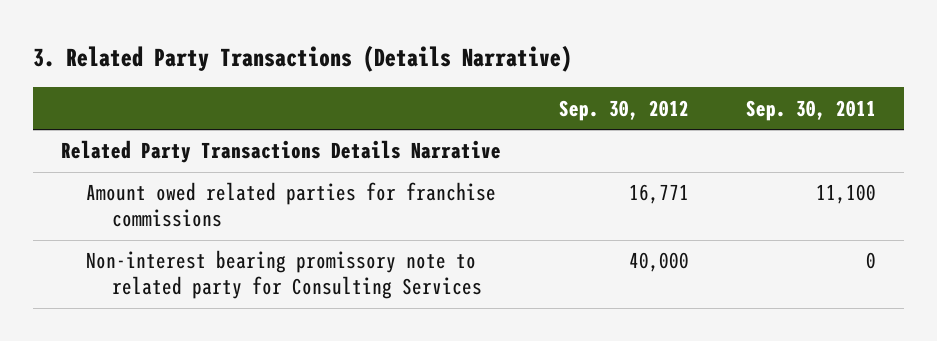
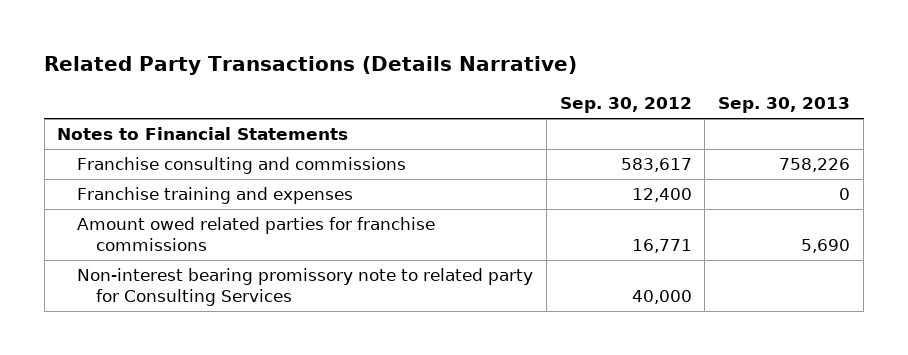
[32,45,572,73] 3. Related Party Transactions (Details Narrative) -> [44,55,578,75] Related Party Transactions (Details Narrative)
[745,99,876,121] Sep. 30, 2011 -> none
none -> [718,97,851,114] Sep. 30, 2013
[61,140,502,164] Related Party Transactions Details Narrative -> none
none -> [57,127,349,141] Notes to Financial Statements
none -> [76,157,406,175] Franchise consulting and commissions
none -> [76,187,353,205] Franchise training and expenses

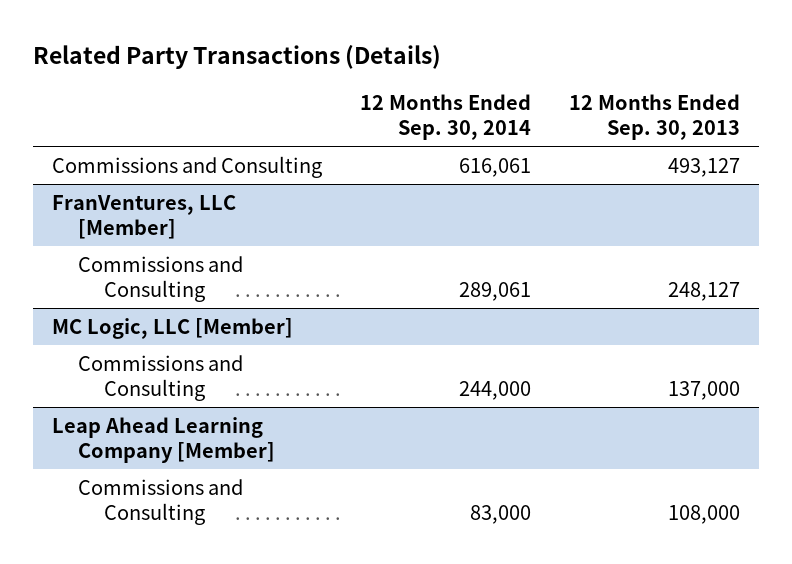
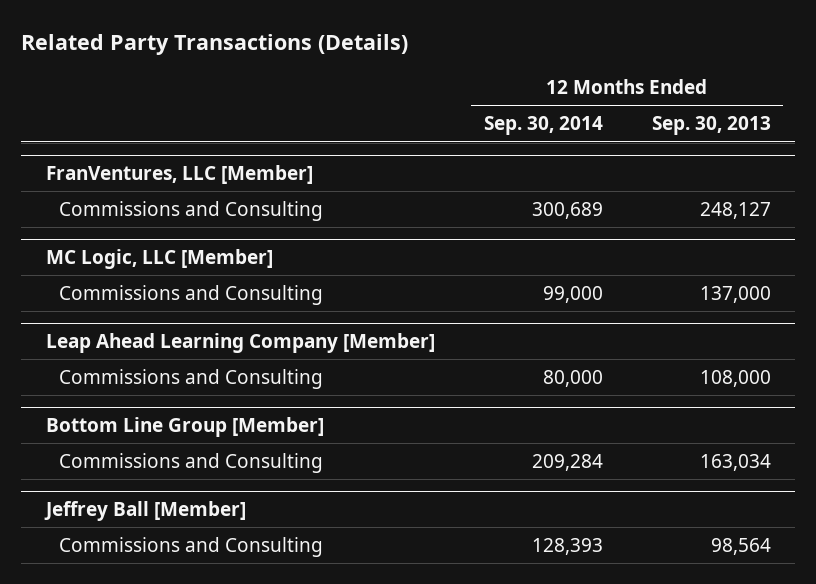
[51,155,322,178] Commissions and Consulting -> none
[458,281,531,301] 289,061 -> [531,201,603,219] 300,689
[458,380,531,400] 244,000 -> [542,285,603,303] 99,000
[469,504,531,524] 83,000 -> [542,369,603,387] 80,000
none -> [45,417,324,438] Bottom Line Group [Member]
none -> [58,452,323,473] Commissions and Consulting
none -> [43,501,246,522] Jeffrey Ball [Member]
none -> [58,536,323,557] Commissions and Consulting

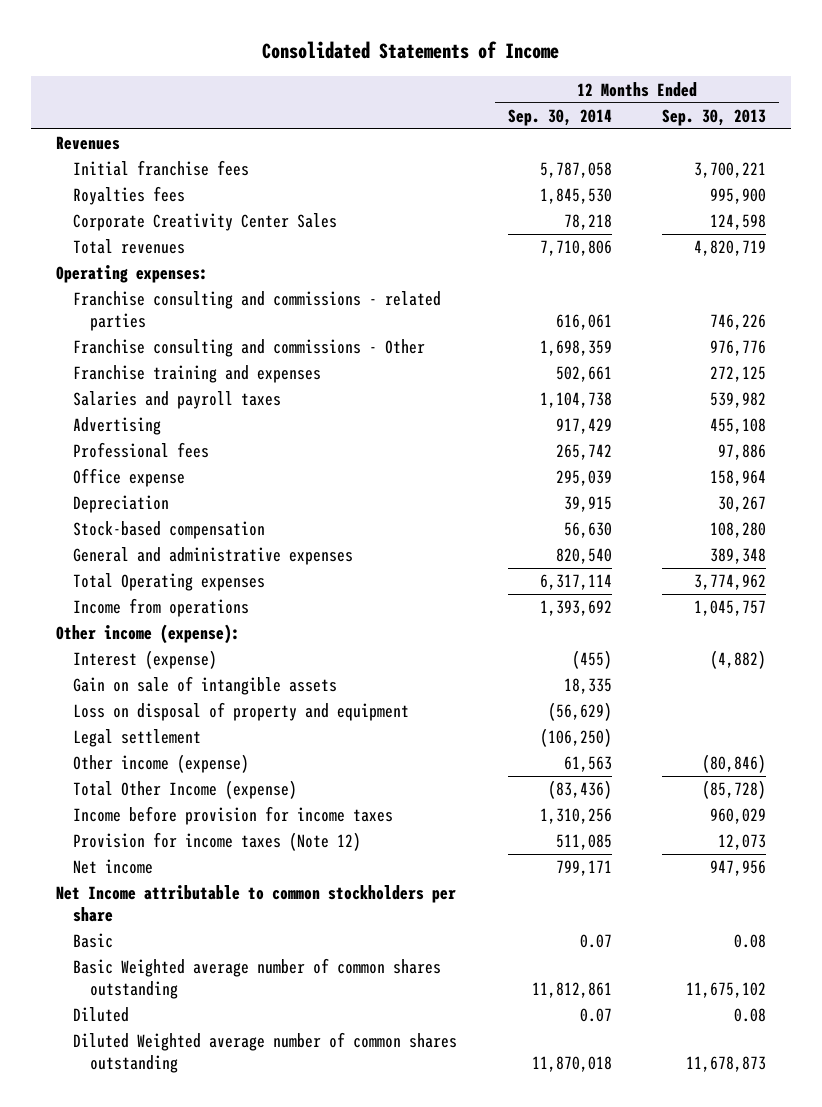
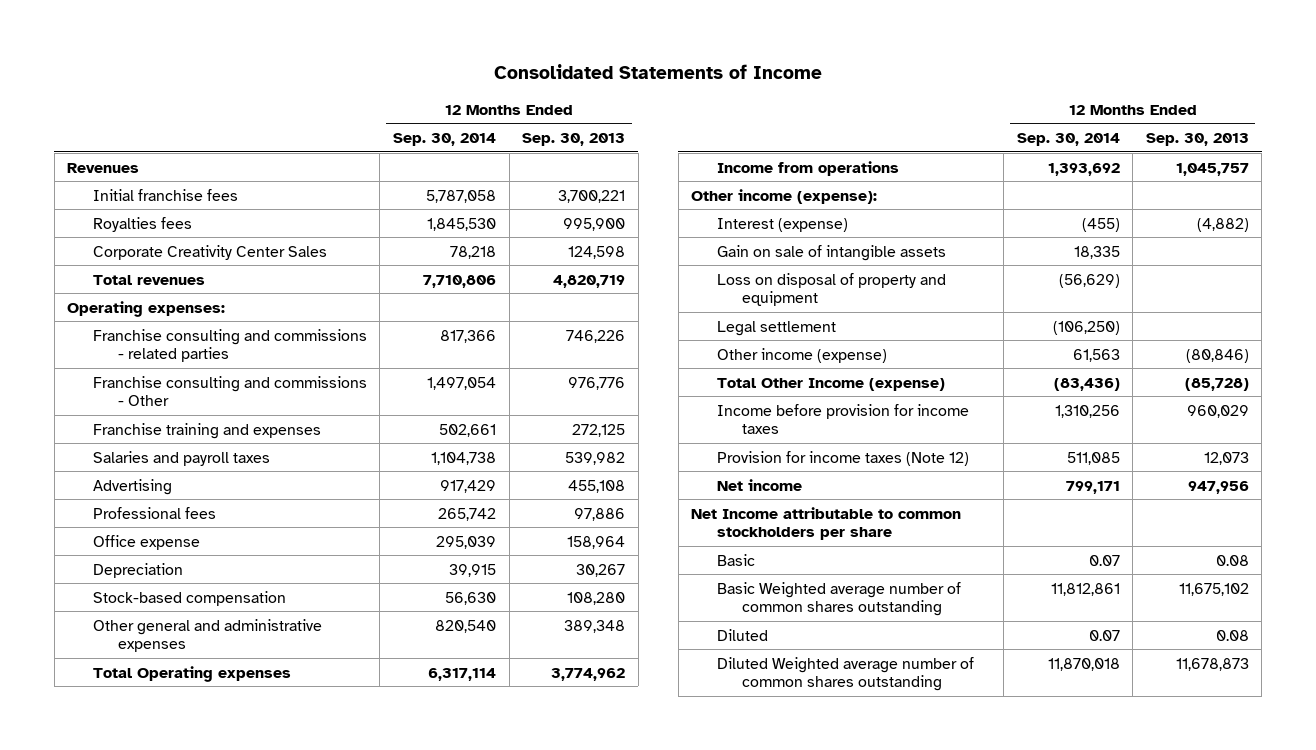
[555,314,612,331] 616,061 -> [440,329,497,343] 817,366
[539,340,612,357] 1,698,359 -> [427,376,497,390] 1,497,054
[73,547,354,566] General and administrative expenses -> [92,618,322,653] Other general and administrative expenses

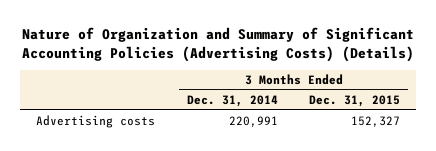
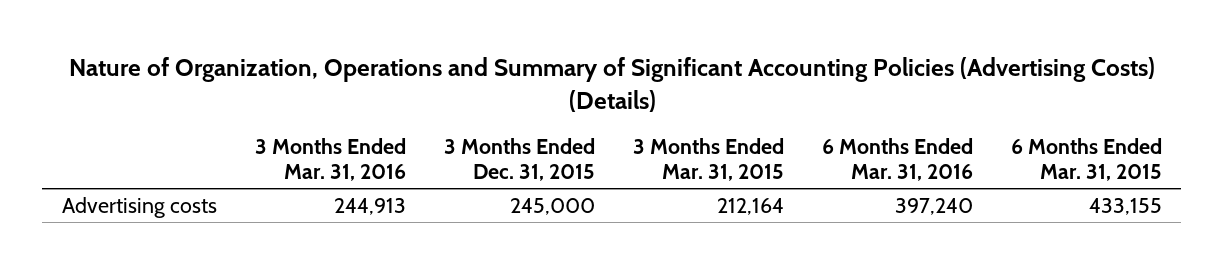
[22,26,415,62] Nature of Organization and Summary of Significant Accounting Policies (Advertising Costs) (Details) -> [68,56,1155,112] Nature of Organization, Operations and Summary of Significant Accounting Policies (Advertising Costs) (Details)
[186,95,278,108] Dec. 31, 2014 -> none
none -> [254,137,406,182] 3 Months Ended Mar. 31, 2016
none -> [633,137,785,182] 3 Months Ended Mar. 31, 2015
none -> [822,137,974,182] 6 Months Ended Mar. 31, 2016
none -> [1011,137,1163,182] 6 Months Ended Mar. 31, 2015
[351,116,401,128] 152,327 -> [509,197,595,215] 245,000

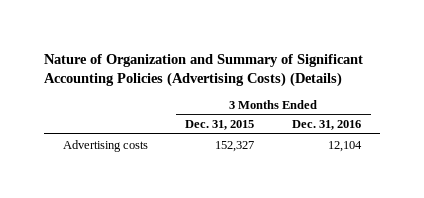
[68,56,1155,112] Nature of Organization, Operations and Summary of Significant Accounting Policies (Advertising Costs) (Details) -> [44,53,364,88] Nature of Organization and Summary of Significant Accounting Policies (Advertising Costs) (Details)
[254,137,406,182] 3 Months Ended Mar. 31, 2016 -> none
[633,137,785,182] 3 Months Ended Mar. 31, 2015 -> none
[822,137,974,182] 6 Months Ended Mar. 31, 2016 -> none
[1011,137,1163,182] 6 Months Ended Mar. 31, 2015 -> none
none -> [292,120,362,131] Dec. 31, 2016
[509,197,595,215] 245,000 -> [215,140,255,152] 152,327

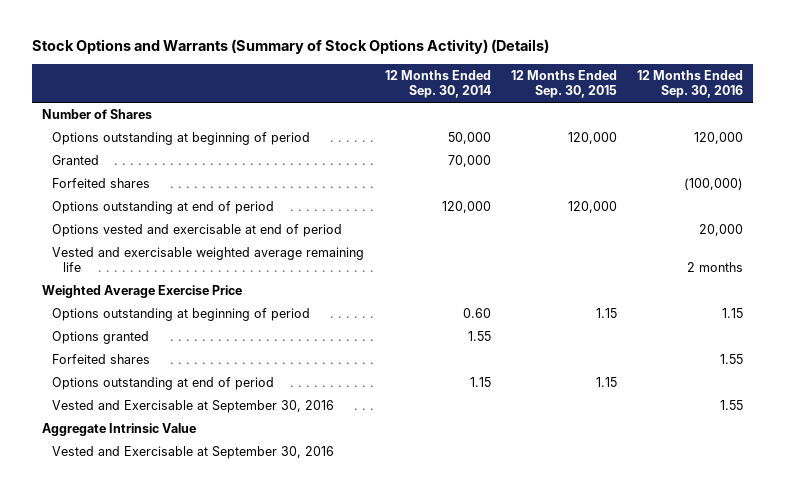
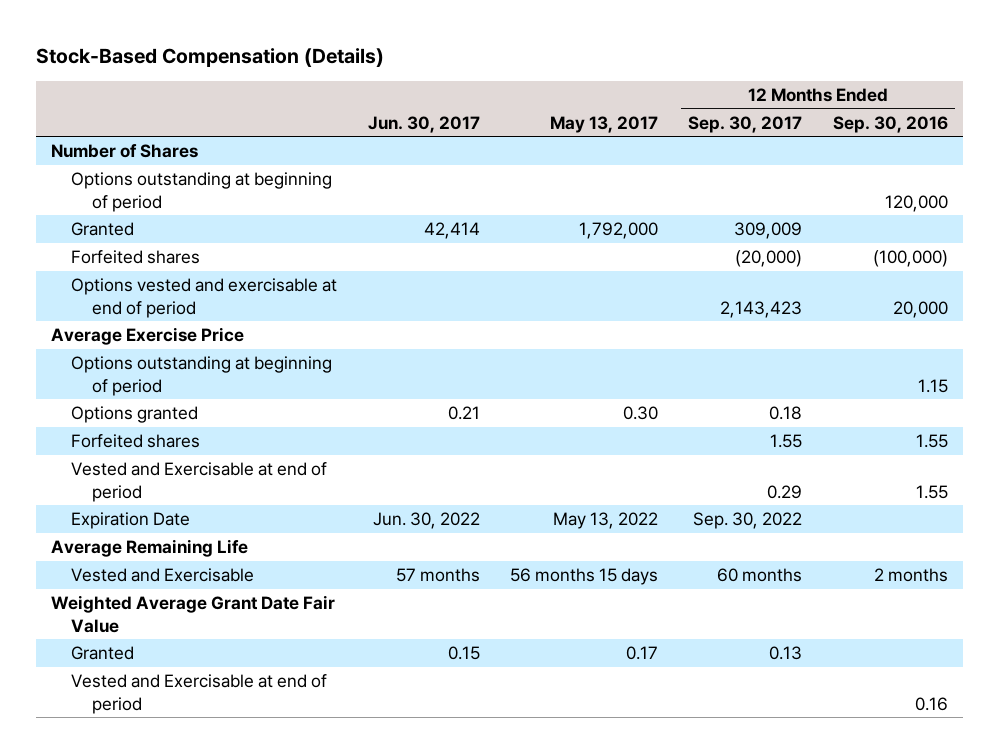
[31,39,549,55] Stock Options and Warrants (Summary of Stock Options Activity) (Details) -> [36,48,385,68] Stock-Based Compensation (Details)
[384,70,491,99] 12 Months Ended Sep. 30, 2014 -> none
[510,70,617,99] 12 Months Ended Sep. 30, 2015 -> none
none -> [367,115,480,133] Jun. 30, 2017
none -> [550,115,659,133] May 13, 2017
none -> [688,115,803,133] Sep. 30, 2017
[52,201,275,215] Options outstanding at end of period -> none
[52,247,365,273] Vested and exercisable weighted average remaining life -> none
[41,285,242,299] Weighted Average Exercise Price -> [51,327,245,346] Average Exercise Price
[52,377,275,391] Options outstanding at end of period -> none
[52,446,335,460] Vested and Exercisable at September 30, 2016 -> none
[52,400,335,414] Vested and Exercisable at September 30, 2016 -> [71,462,328,502] Vested and Exercisable at end of period
none -> [71,512,191,530] Expiration Date
[41,423,196,437] Aggregate Intrinsic Value -> [51,539,249,558] Average Remaining Life
none -> [71,568,255,583] Vested and Exercisable
none -> [51,595,336,633] Weighted Average Grant Date Fair Value
none -> [71,646,135,661] Granted
none -> [71,674,328,714] Vested and Exercisable at end of period

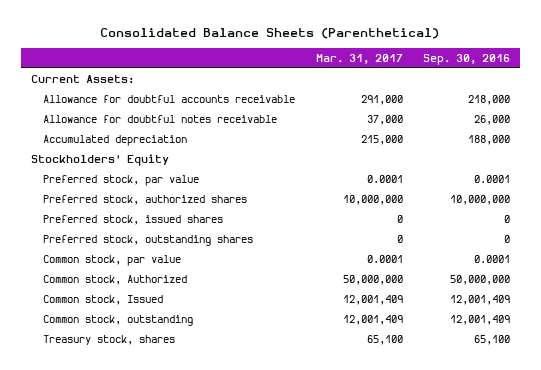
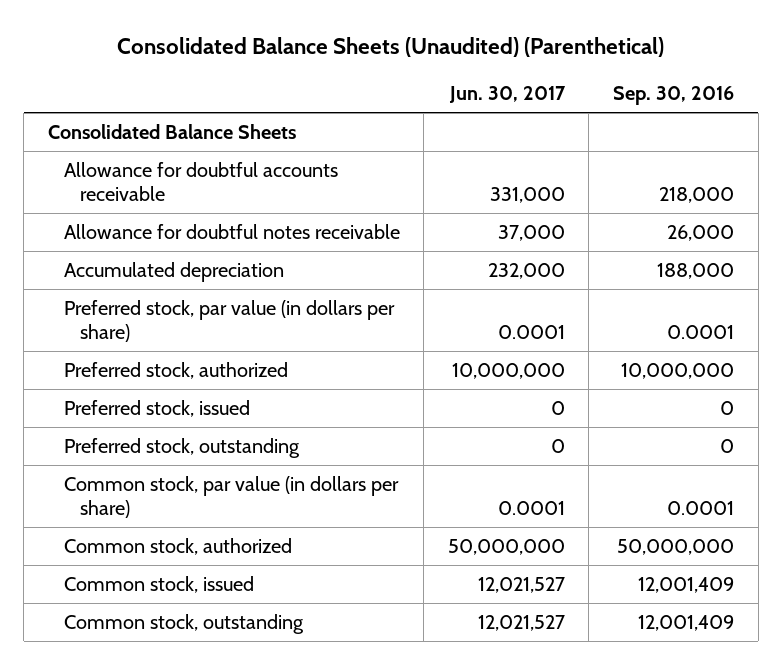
[100,28,440,40] Consolidated Balance Sheets (Parenthetical) -> [116,37,664,58] Consolidated Balance Sheets (Unaudited) (Parenthetical)
[315,53,403,64] Mar. 31, 2017 -> none
none -> [448,86,566,104] Jun. 30, 2017
[30,75,134,85] Current Assets: -> none
none -> [47,124,296,140] Consolidated Balance Sheets
[30,154,169,167] Stockholders' Equity -> none
[43,175,200,187] Preferred stock, par value -> [63,300,395,343] Preferred stock, par value (in dollars per share)
[43,195,248,206] Preferred stock, authorized shares -> [63,362,288,380] Preferred stock, authorized
[43,215,224,226] Preferred stock, issued shares -> [63,400,250,418] Preferred stock, issued
[43,235,254,247] Preferred stock, outstanding shares -> [63,438,300,459] Preferred stock, outstanding
[43,255,182,267] Common stock, par value -> [63,476,399,519] Common stock, par value (in dollars per share)
[43,275,188,286] Common stock, Authorized -> [63,538,292,556] Common stock, authorized
[43,295,164,306] Common stock, Issued -> [63,576,254,594] Common stock, issued
[43,335,176,346] Treasury stock, shares -> none

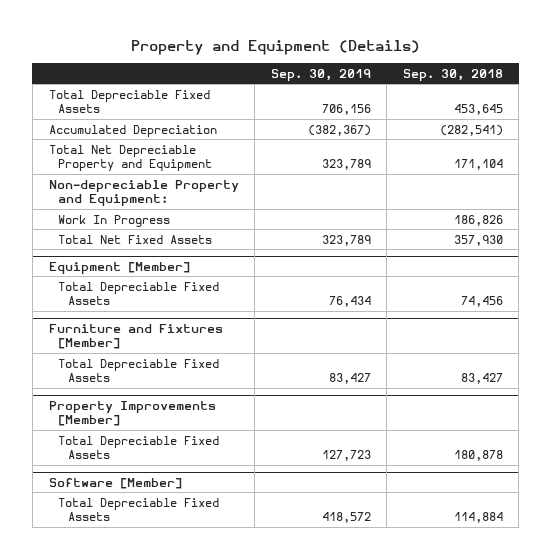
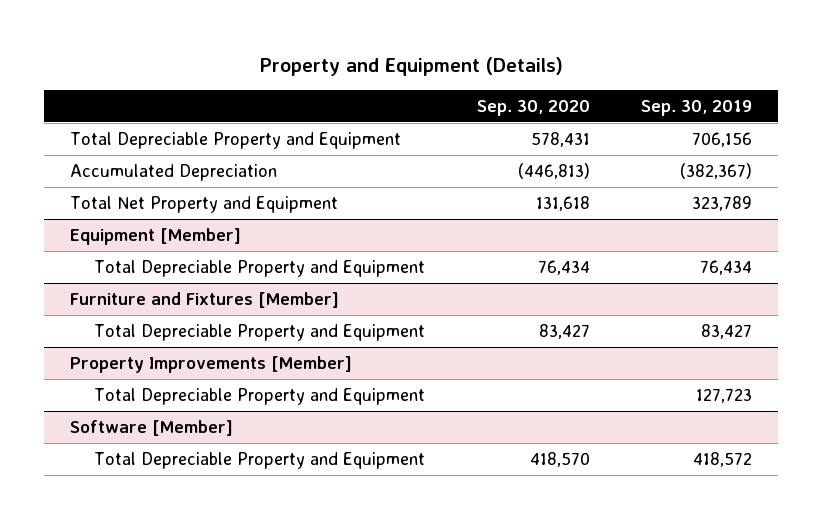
[402,68,503,81] Sep. 30, 2018 -> none
none -> [476,99,590,116] Sep. 30, 2020
[48,89,210,114] Total Depreciable Fixed Assets -> [69,132,401,150] Total Depreciable Property and Equipment
[48,144,213,172] Total Net Depreciable Property and Equipment -> none
[48,179,239,207] Non-depreciable Property and Equipment: -> none
[58,214,171,227] Work In Progress -> none
[58,234,213,244] Total Net Fixed Assets -> [69,196,338,214] Total Net Property and Equipment
[58,281,220,306] Total Depreciable Fixed Assets -> [94,260,426,278] Total Depreciable Property and Equipment
[58,358,220,383] Total Depreciable Fixed Assets -> [94,324,426,342] Total Depreciable Property and Equipment
[58,435,220,460] Total Depreciable Fixed Assets -> [94,388,426,406] Total Depreciable Property and Equipment
[58,497,220,522] Total Depreciable Fixed Assets -> [94,452,426,470] Total Depreciable Property and Equipment

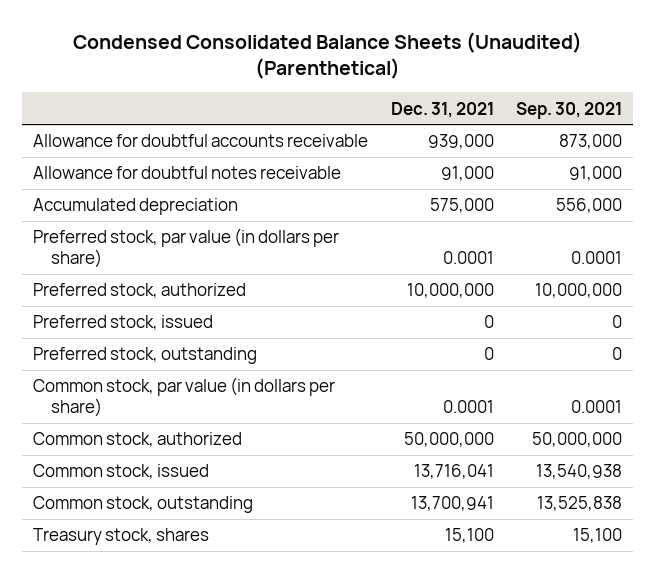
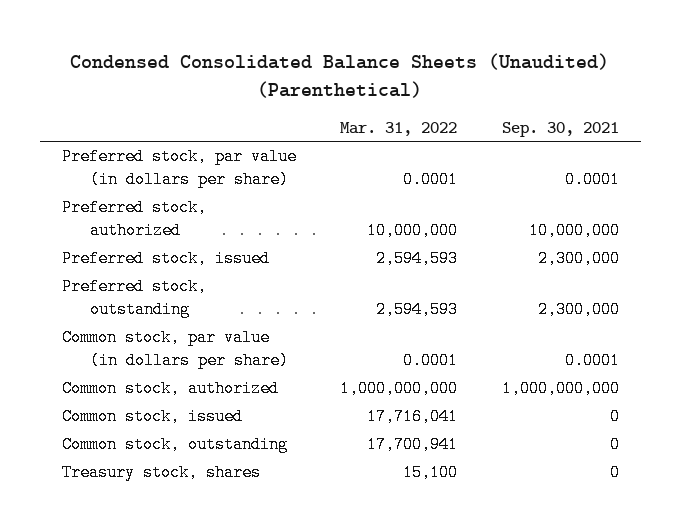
[390,101,494,118] Dec. 31, 2021 -> none
none -> [340,121,458,136] Mar. 31, 2022
[33,134,369,148] Allowance for doubtful accounts receivable -> none
[33,166,342,180] Allowance for doubtful notes receivable -> none
[33,198,239,216] Accumulated depreciation -> none
[611,315,622,329] 0 -> [537,250,620,268] 2,300,000
[611,347,622,361] 0 -> [537,300,620,318] 2,300,000
[531,432,622,448] 50,000,000 -> [501,380,620,398] 1,000,000,000
[535,464,622,480] 13,540,938 -> [609,408,620,426] 0
[536,496,622,512] 13,525,838 -> [609,436,620,454] 0
[572,528,622,544] 15,100 -> [609,464,620,482] 0

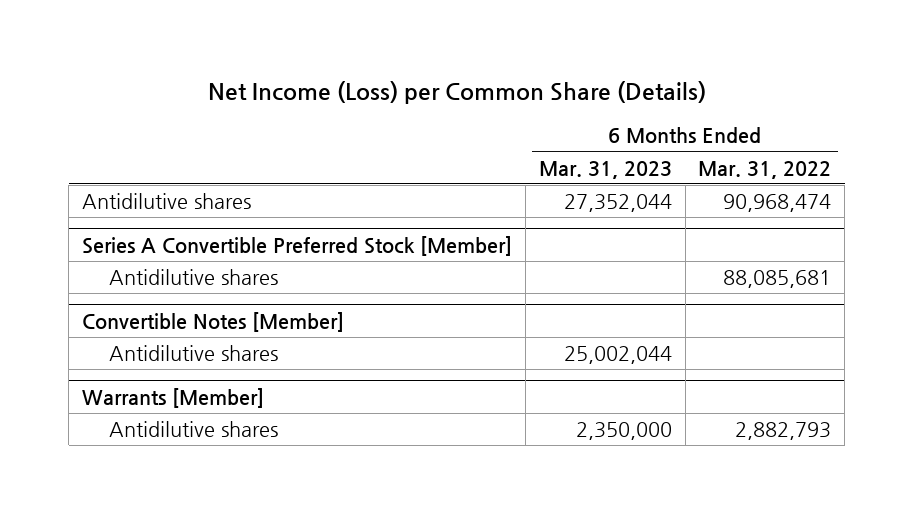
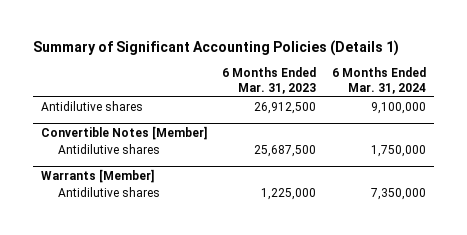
[207,81,706,105] Net Income (Loss) per Common Share (Details) -> [32,39,399,56] Summary of Significant Accounting Policies (Details 1)
[698,160,832,179] Mar. 31, 2022 -> none
none -> [332,67,427,95] 6 Months Ended Mar. 31, 2024
[81,235,512,256] Series A Convertible Preferred Stock [Member] -> none
[109,269,279,286] Antidilutive shares -> none
[563,194,672,213] 27,352,044 -> [254,102,317,115] 26,912,500
[563,346,672,365] 25,002,044 -> [254,145,317,158] 25,687,500
[575,422,672,441] 2,350,000 -> [261,188,317,201] 1,225,000

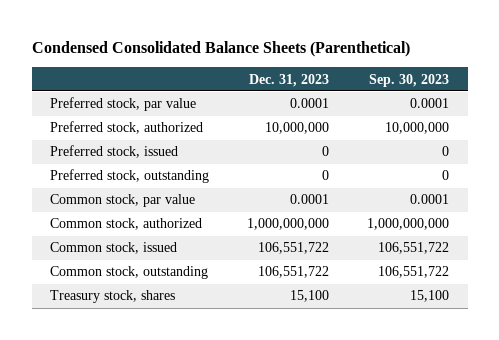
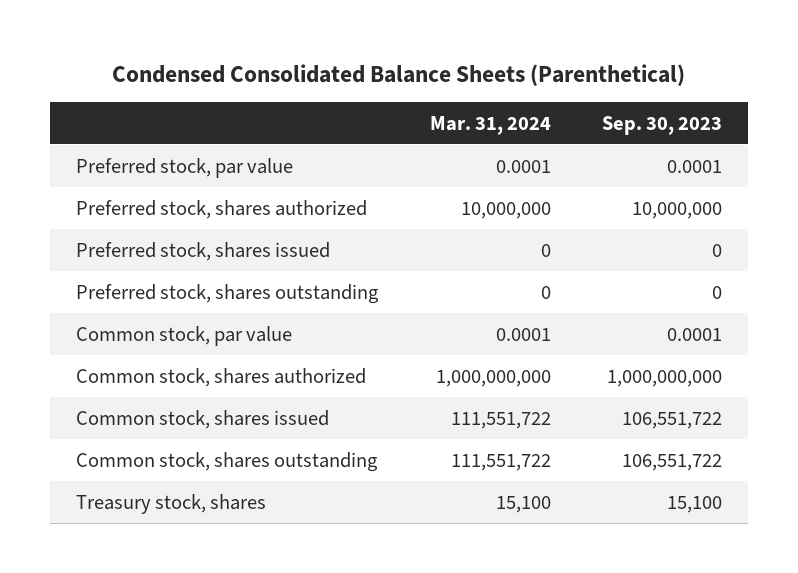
[249,73,330,87] Dec. 31, 2023 -> none
none -> [429,115,551,135] Mar. 31, 2024
[50,121,204,135] Preferred stock, authorized -> [75,199,367,219] Preferred stock, shares authorized
[50,145,179,159] Preferred stock, issued -> [75,241,330,261] Preferred stock, shares issued
[50,169,210,184] Preferred stock, outstanding -> [75,283,379,304] Preferred stock, shares outstanding
[50,218,203,231] Common stock, authorized -> [75,367,366,387] Common stock, shares authorized
[50,242,178,255] Common stock, issued -> [75,409,329,429] Common stock, shares issued
[50,266,209,280] Common stock, outstanding -> [75,451,378,472] Common stock, shares outstanding

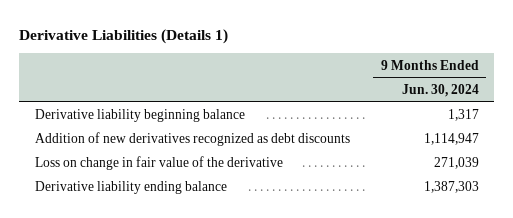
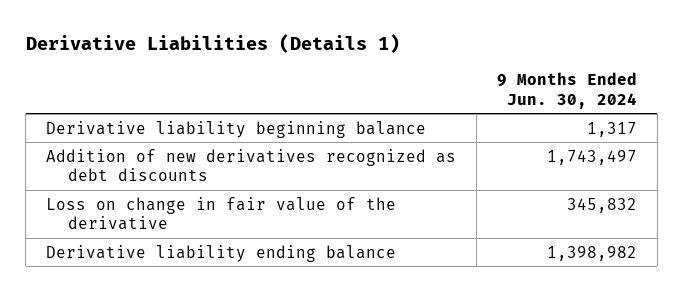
[423,133,479,146] 1,114,947 -> [546,149,637,165] 1,743,497
[433,157,479,170] 271,039 -> [566,197,637,213] 345,832
[423,181,479,194] 1,387,303 -> [546,245,637,261] 1,398,982

